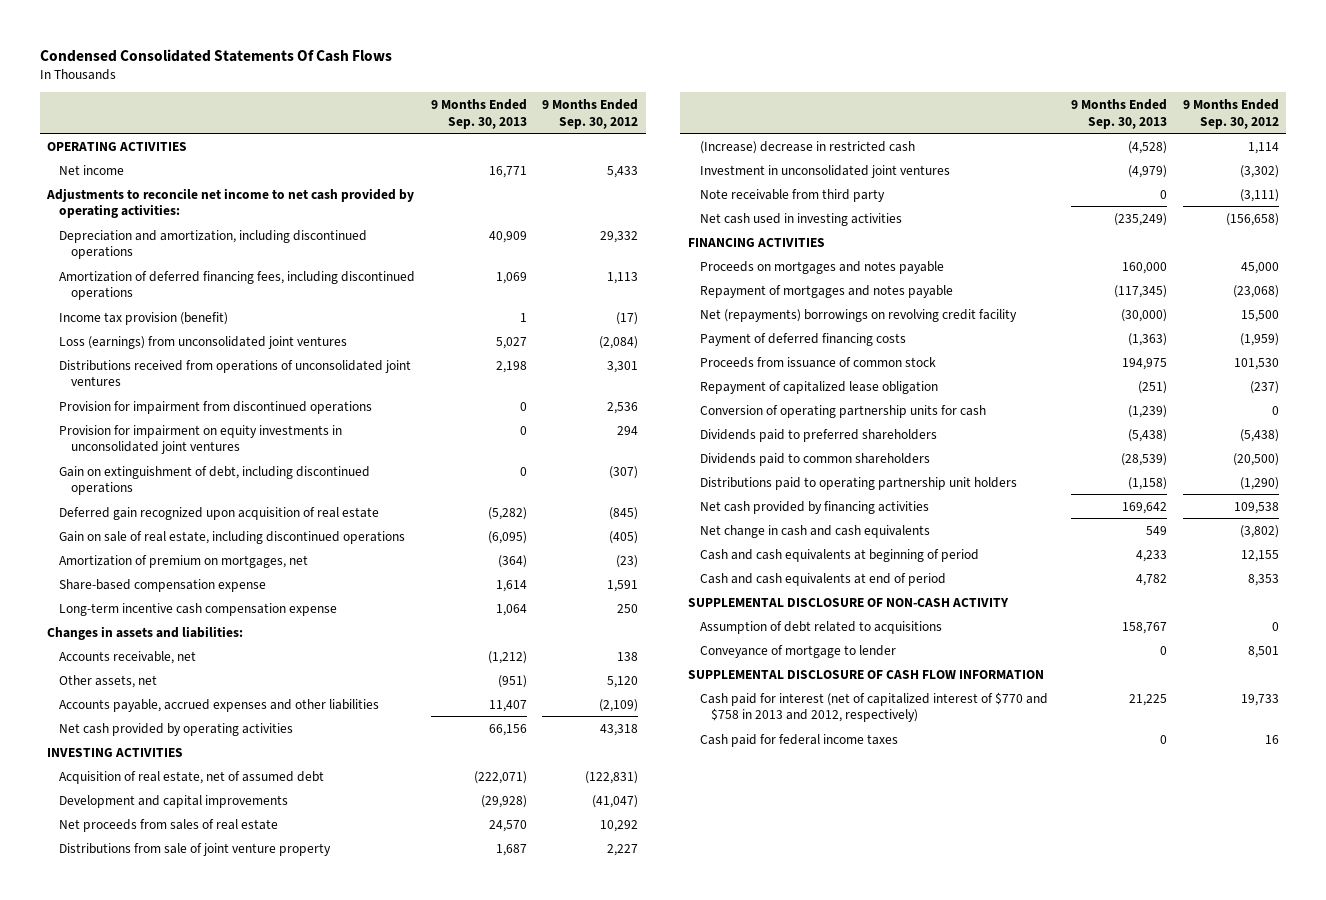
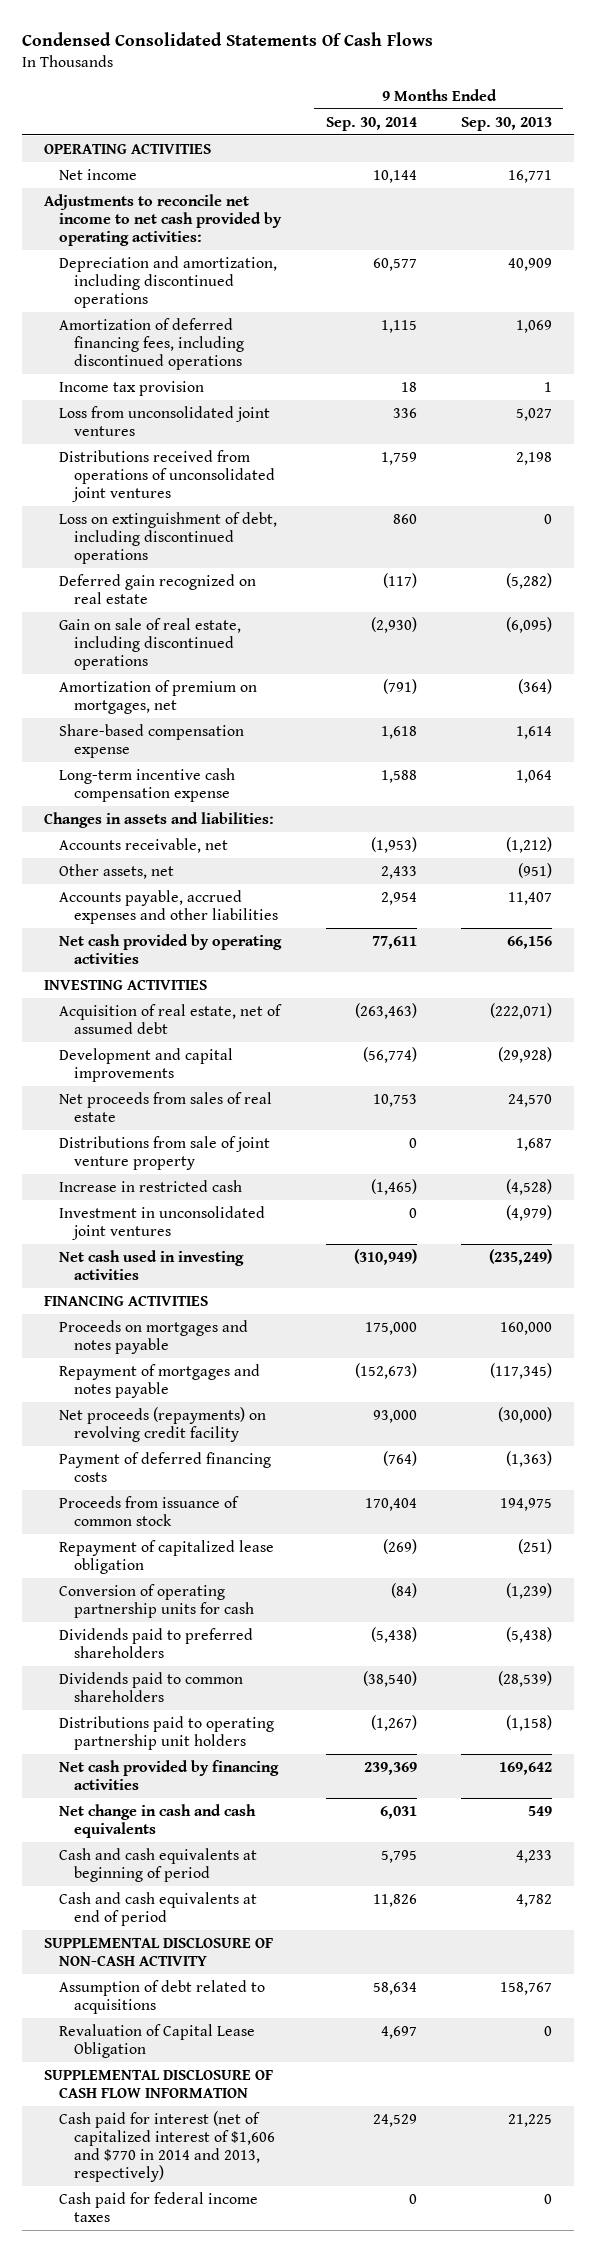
[542,98,639,129] 9 Months Ended Sep. 30, 2012 -> none
none -> [325,116,417,131] Sep. 30, 2014
[59,311,229,325] Income tax provision (benefit) -> [59,380,205,396] Income tax provision
[59,335,348,349] Loss (earnings) from unconsolidated joint ventures -> [59,405,271,436] Loss from unconsolidated joint ventures
[59,400,373,414] Provision for impairment from discontinued operations -> none
[59,424,343,455] Provision for impairment on equity investments in unconsolidated joint ventures -> none
[59,465,371,496] Gain on extinguishment of debt, including discontinued operations -> [59,511,278,565] Loss on extinguishment of debt, including discontinued operations
[59,506,380,520] Deferred gain recognized upon acquisition of real estate -> [59,573,257,604] Deferred gain recognized on real estate
[699,140,915,154] (Increase) decrease in restricted cash -> [59,1179,243,1192] Increase in restricted cash
[699,188,885,202] Note receivable from third party -> none
[699,308,1017,322] Net (repayments) borrowings on revolving credit facility -> [59,1406,267,1442] Net proceeds (repayments) on revolving credit facility
[699,644,896,658] Conveyance of mortgage to lender -> none
none -> [59,2023,256,2058] Revaluation of Capital Lease Obligation
[699,691,1048,723] Cash paid for interest (net of capitalized interest of $770 and $758 in 2013 and 2012, respectively) -> [59,2110,276,2183] Cash paid for interest (net of capitalized interest of $1,606 and $770 in 2014 and 2013, respectively)

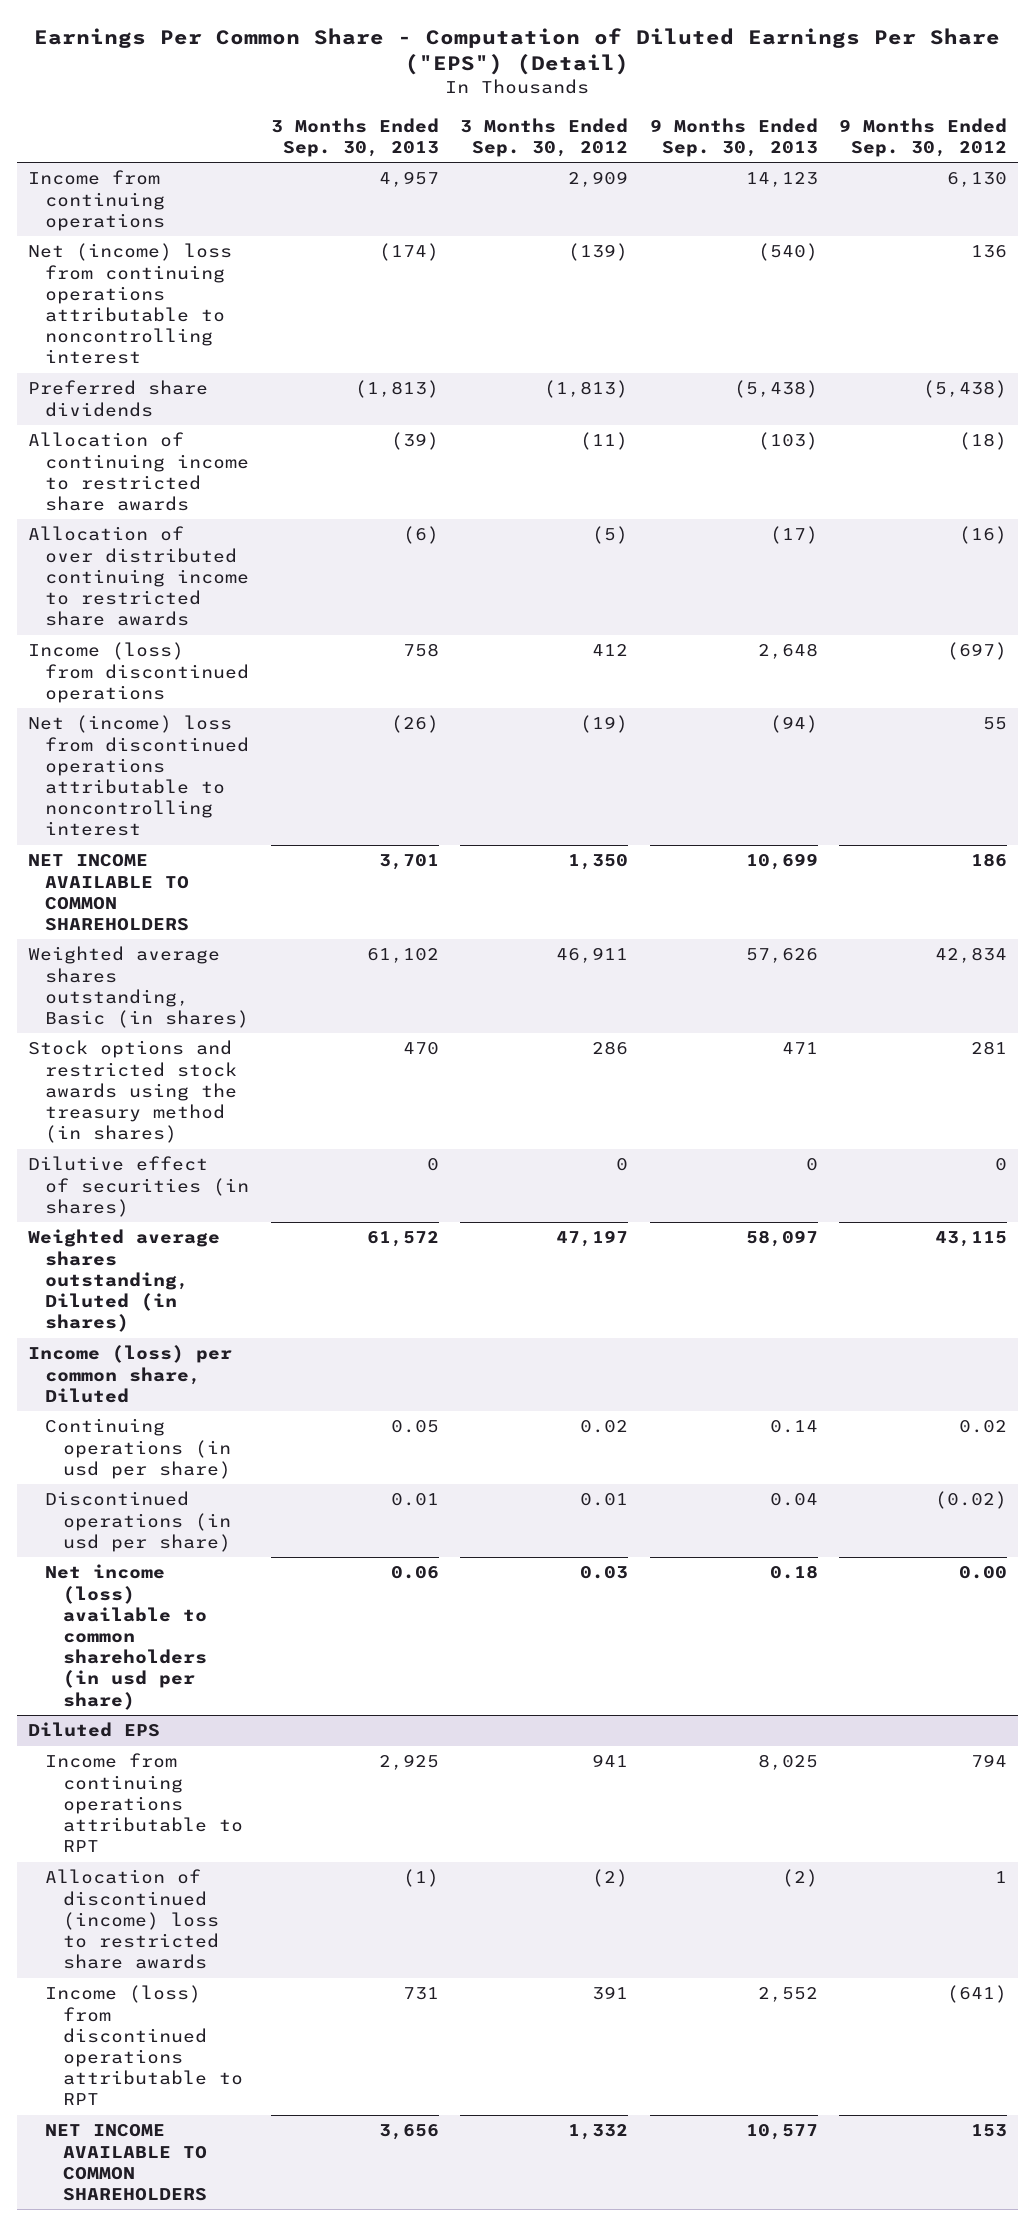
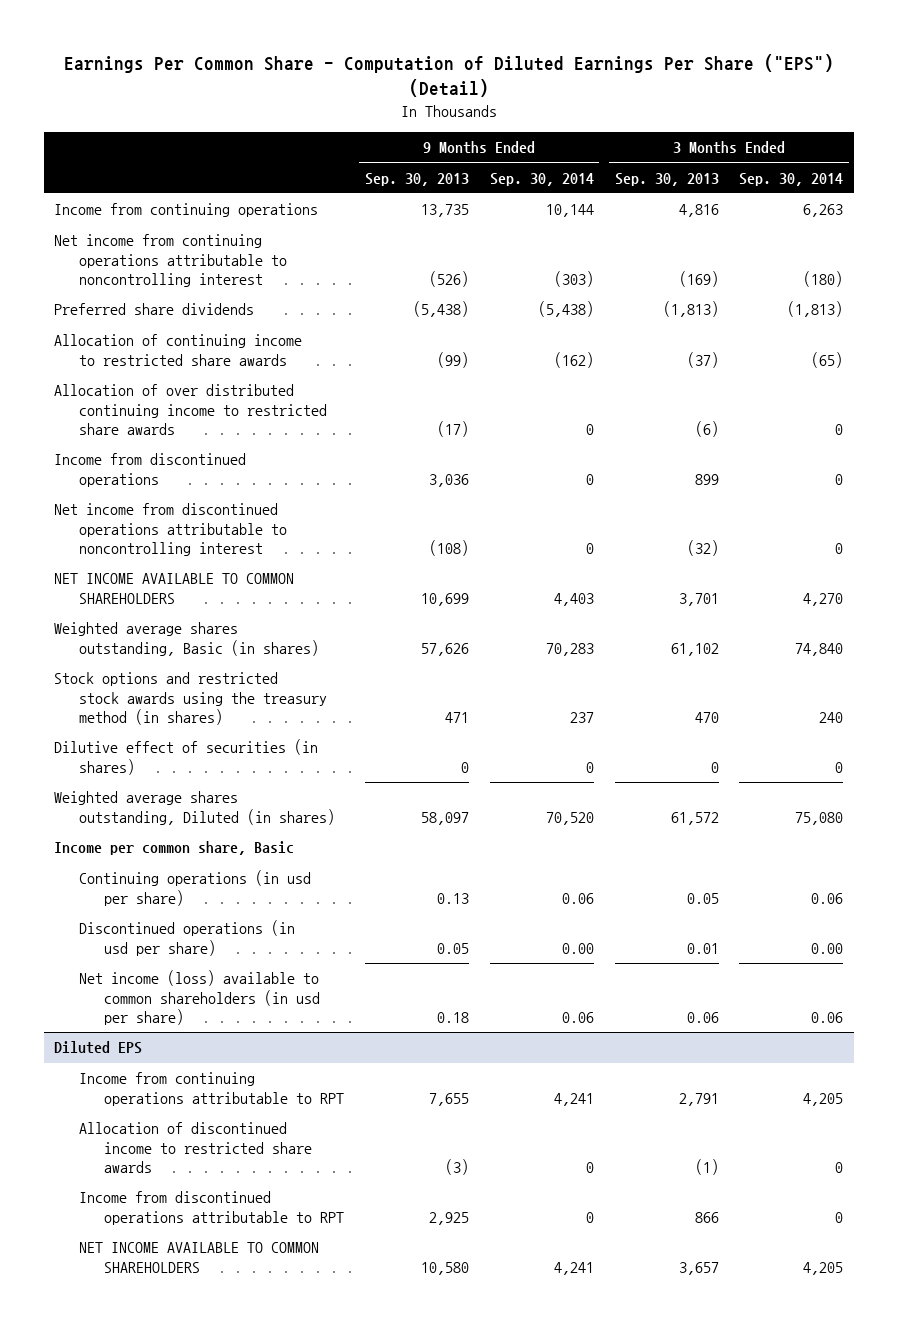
[460,117,629,157] 3 Months Ended Sep. 30, 2012 -> none
[838,117,1007,157] 9 Months Ended Sep. 30, 2012 -> none
none -> [489,172,594,186] Sep. 30, 2014
none -> [739,172,844,186] Sep. 30, 2014
[378,171,439,188] 4,957 -> [678,204,719,218] 4,816
[745,172,818,188] 14,123 -> [420,204,469,218] 13,735
[27,243,232,365] Net (income) loss from continuing operations attributable to noncontrolling interest -> [54,234,287,288] Net income from continuing operations attributable to noncontrolling interest
[378,243,439,262] (174) -> [678,271,719,288] (169)
[757,243,818,262] (540) -> [428,271,469,288] (526)
[390,432,439,451] (39) -> [686,351,719,368] (37)
[757,432,818,451] (103) -> [436,351,469,368] (99)
[27,642,250,703] Income (loss) from discontinued operations -> [54,453,247,487] Income from discontinued operations
[402,643,439,658] 758 -> [694,473,719,485] 899
[757,643,818,660] 2,648 -> [428,473,469,487] 3,036
[27,715,250,837] Net (income) loss from discontinued operations attributable to noncontrolling interest -> [54,503,287,557] Net income from discontinued operations attributable to noncontrolling interest
[390,715,439,734] (26) -> [686,540,719,557] (32)
[769,715,818,734] (94) -> [428,540,469,557] (108)
[27,1345,232,1403] Income (loss) per common share, Diluted -> [54,841,295,856] Income per common share, Basic
[769,1420,818,1434] 0.14 -> [436,892,469,904] 0.13
[769,1493,818,1507] 0.04 -> [436,942,469,954] 0.05
[378,1754,439,1771] 2,925 -> [678,1092,719,1106] 2,791
[757,1754,818,1771] 8,025 -> [428,1092,469,1106] 7,655
[45,1869,220,1970] Allocation of discontinued (income) loss to restricted share awards -> [78,1122,312,1174] Allocation of discontinued income to restricted share awards
[781,1869,818,1888] (2) -> [444,1159,469,1176] (3)
[45,1985,244,2106] Income (loss) from discontinued operations attributable to RPT -> [78,1191,344,1225] Income from discontinued operations attributable to RPT
[402,1987,439,2001] 731 -> [694,1211,719,1223] 866
[757,1987,818,2003] 2,552 -> [428,1211,469,1225] 2,925
[378,2124,439,2141] 3,656 -> [678,1261,719,1275] 3,657
[745,2124,818,2141] 10,577 -> [420,1261,469,1275] 10,580

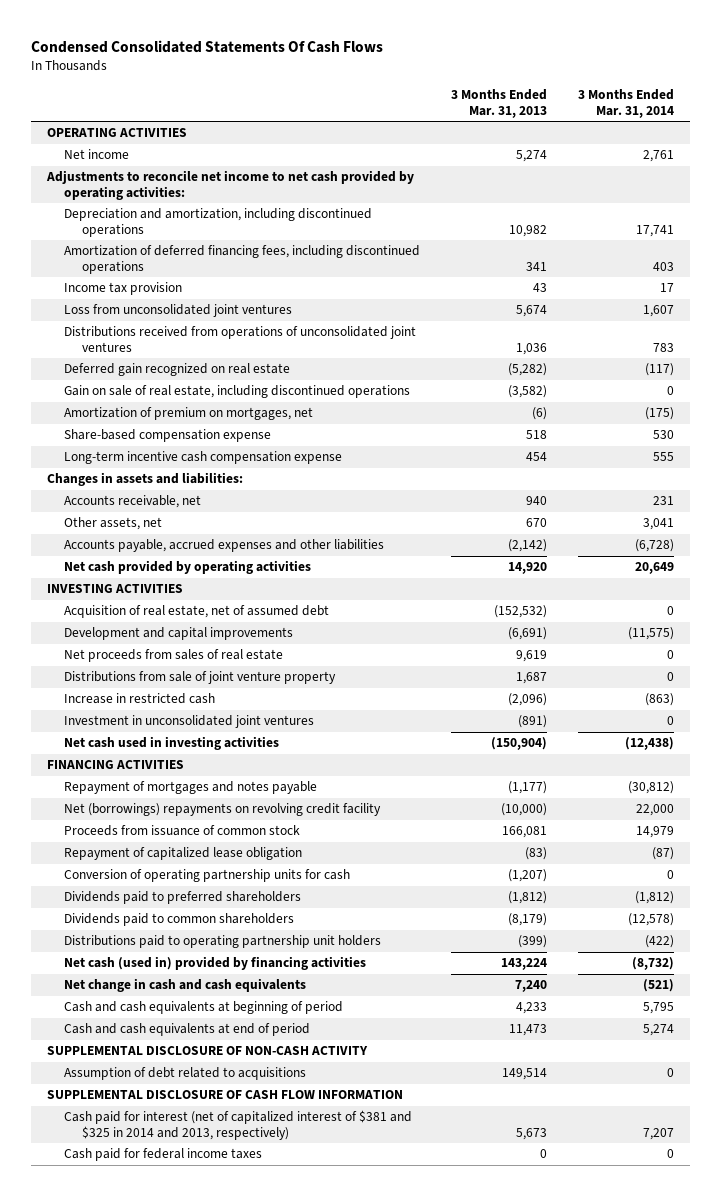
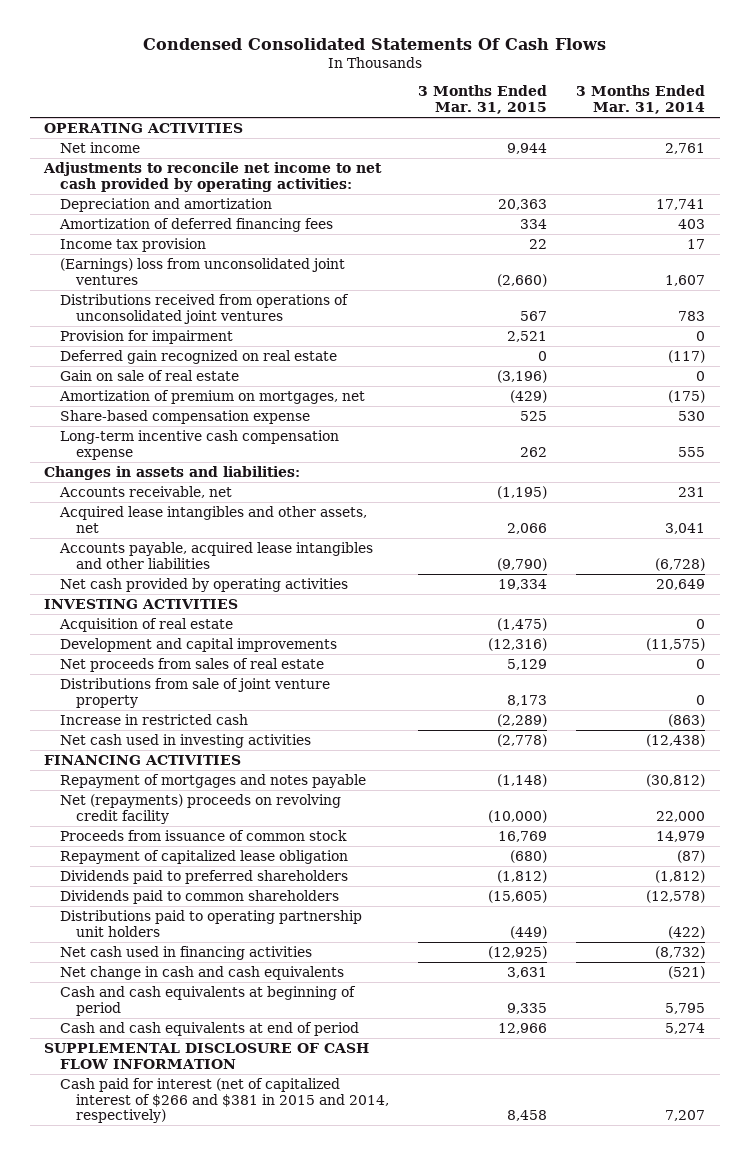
[451,88,548,118] 3 Months Ended Mar. 31, 2013 -> none
none -> [418,85,548,115] 3 Months Ended Mar. 31, 2015
[64,208,373,237] Depreciation and amortization, including discontinued operations -> [60,197,273,212] Depreciation and amortization
[64,245,421,274] Amortization of deferred financing fees, including discontinued operations -> [59,217,334,232] Amortization of deferred financing fees
[64,304,293,318] Loss from unconsolidated joint ventures -> [60,257,346,285] (Earnings) loss from unconsolidated joint ventures
none -> [60,329,234,344] Provision for impairment
[64,385,411,399] Gain on sale of real estate, including discontinued operations -> [60,369,240,381] Gain on sale of real estate
[64,517,163,531] Other assets, net -> [59,505,368,533] Acquired lease intangibles and other assets, net
[64,539,385,553] Accounts payable, accrued expenses and other liabilities -> [59,541,374,569] Accounts payable, acquired lease intangibles and other liabilities
[64,605,330,619] Acquisition of real estate, net of assumed debt -> [59,617,234,632] Acquisition of real estate
[64,715,315,729] Investment in unconsolidated joint ventures -> none
[64,803,382,817] Net (borrowings) repayments on revolving credit facility -> [60,793,342,824] Net (repayments) proceeds on revolving credit facility
[64,869,351,883] Conversion of operating partnership units for cash -> none
[64,956,367,971] Net cash (used in) provided by financing activities -> [60,945,313,960] Net cash used in financing activities
[46,1046,368,1056] SUPPLEMENTAL DISCLOSURE OF NON-CASH ACTIVITY -> none
[64,1067,307,1081] Assumption of debt related to acquisitions -> none
[64,1148,263,1162] Cash paid for federal income taxes -> none
[64,1110,413,1140] Cash paid for interest (net of capitalized interest of $381 and $325 in 2014 and 2013, respectively) -> [60,1077,390,1124] Cash paid for interest (net of capitalized interest of $266 and $381 in 2015 and 2014, respectively)

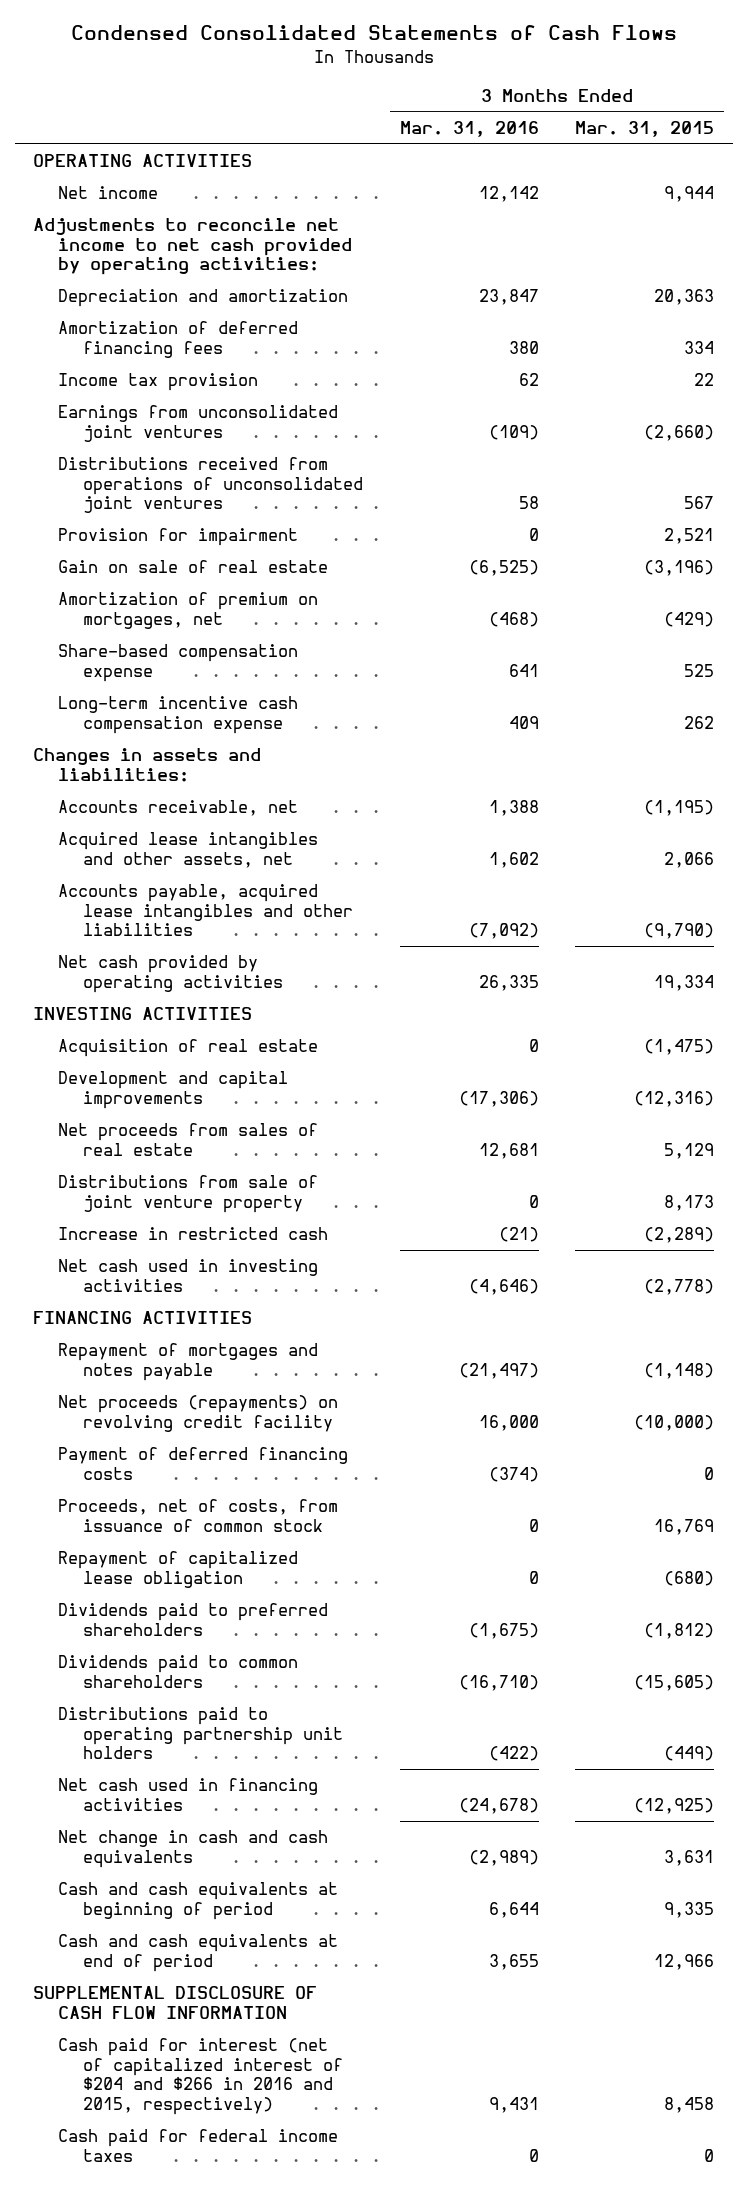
[142,38,606,51] Condensed Consolidated Statements Of Cash Flows -> [70,25,677,41] Condensed Consolidated Statements of Cash Flows
[576,85,706,115] 3 Months Ended Mar. 31, 2014 -> none
none -> [399,121,539,138] Mar. 31, 2016
[60,257,346,285] (Earnings) loss from unconsolidated joint ventures -> [57,405,338,442] Earnings from unconsolidated joint ventures
[60,349,338,364] Deferred gain recognized on real estate -> none
[60,793,342,824] Net (repayments) proceeds on revolving credit facility -> [57,1395,338,1432] Net proceeds (repayments) on revolving credit facility
none -> [57,1447,348,1480] Payment of deferred financing costs
[60,829,348,841] Proceeds from issuance of common stock -> [57,1499,338,1532] Proceeds, net of costs, from issuance of common stock
[60,1077,390,1124] Cash paid for interest (net of capitalized interest of $266 and $381 in 2015 and 2014, respectively) -> [57,2038,343,2115] Cash paid for interest (net of capitalized interest of $204 and $266 in 2016 and 2015, respectively)
none -> [57,2129,338,2162] Cash paid for federal income taxes

